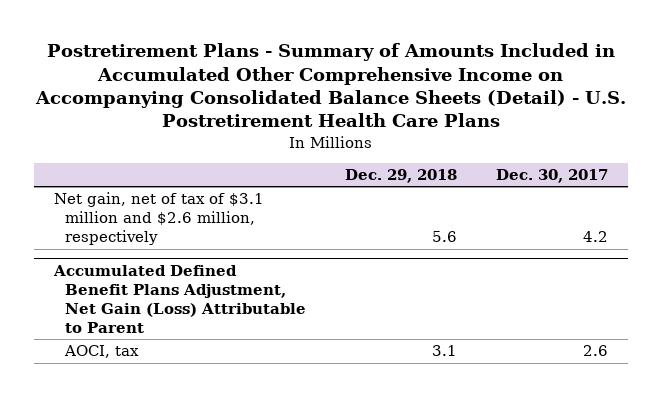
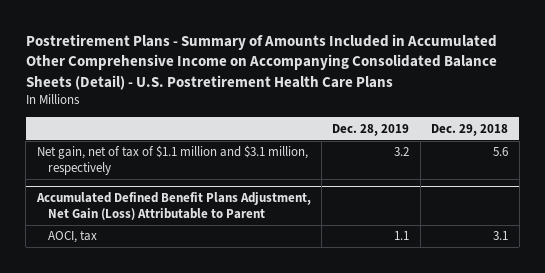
[496,168,609,183] Dec. 30, 2017 -> none
none -> [332,123,410,136] Dec. 28, 2019
[53,192,264,246] Net gain, net of tax of $3.1 million and $2.6 million, respectively -> [36,145,308,176] Net gain, net of tax of $1.1 million and $3.1 million, respectively

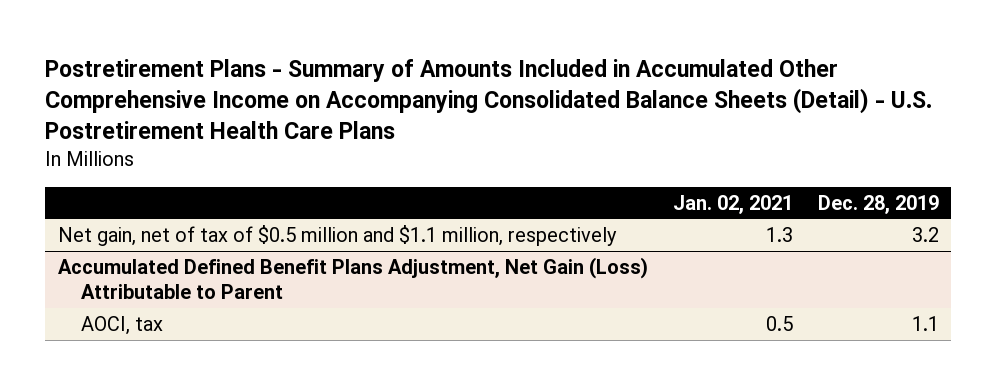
[431,123,509,136] Dec. 29, 2018 -> none
none -> [672,194,793,214] Jan. 02, 2021
[36,145,308,176] Net gain, net of tax of $1.1 million and $3.1 million, respectively -> [57,225,617,247] Net gain, net of tax of $0.5 million and $1.1 million, respectively

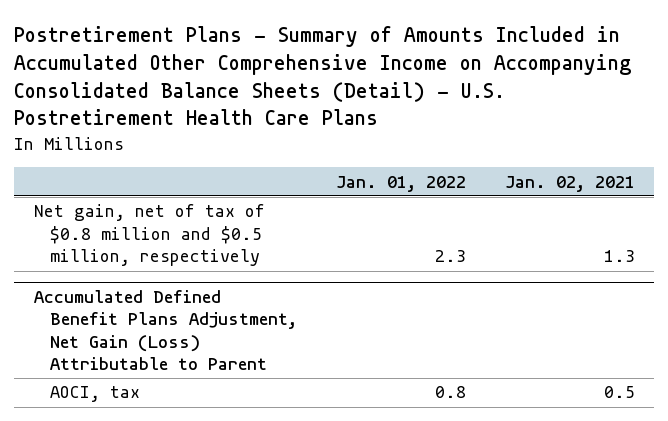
[817,194,939,214] Dec. 28, 2019 -> none
none -> [335,175,466,192] Jan. 01, 2022
[57,225,617,247] Net gain, net of tax of $0.5 million and $1.1 million, respectively -> [33,204,265,267] Net gain, net of tax of $0.8 million and $0.5 million, respectively

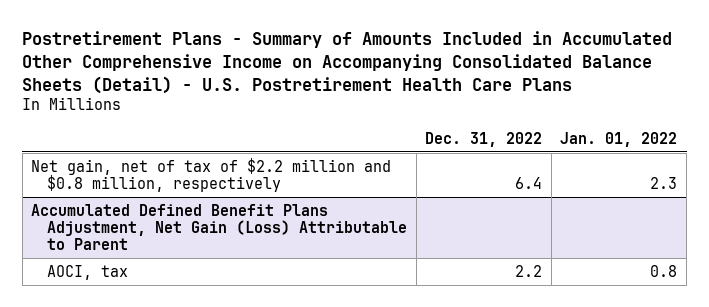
[504,175,635,192] Jan. 02, 2021 -> none
none -> [425,131,543,147] Dec. 31, 2022
[33,204,265,267] Net gain, net of tax of $0.8 million and $0.5 million, respectively -> [31,157,392,192] Net gain, net of tax of $2.2 million and $0.8 million, respectively

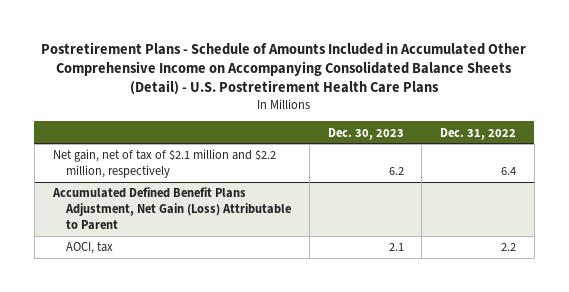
[22,31,673,94] Postretirement Plans - Summary of Amounts Included in Accumulated Other Comprehensive Income on Accompanying Consolidated Balance Sheets (Detail) - U.S. Postretirement Health Care Plans -> [41,41,527,96] Postretirement Plans - Schedule of Amounts Included in Accumulated Other Comprehensive Income on Accompanying Consolidated Balance Sheets (Detail) - U.S. Postretirement Health Care Plans
[560,131,678,147] Jan. 01, 2022 -> none
none -> [327,127,404,140] Dec. 30, 2023
[31,157,392,192] Net gain, net of tax of $2.2 million and $0.8 million, respectively -> [52,149,276,178] Net gain, net of tax of $2.1 million and $2.2 million, respectively

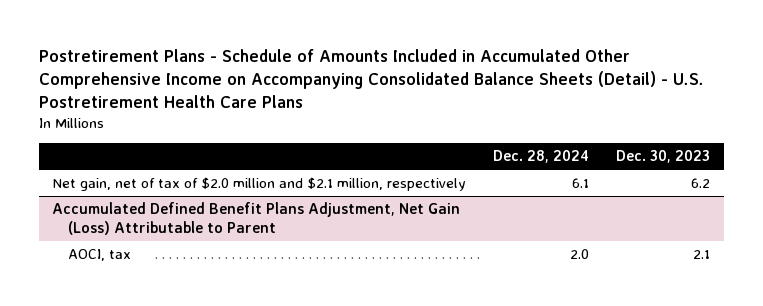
[440,127,517,140] Dec. 31, 2022 -> none
none -> [493,150,590,164] Dec. 28, 2024
[52,149,276,178] Net gain, net of tax of $2.1 million and $2.2 million, respectively -> [52,176,467,191] Net gain, net of tax of $2.0 million and $2.1 million, respectively

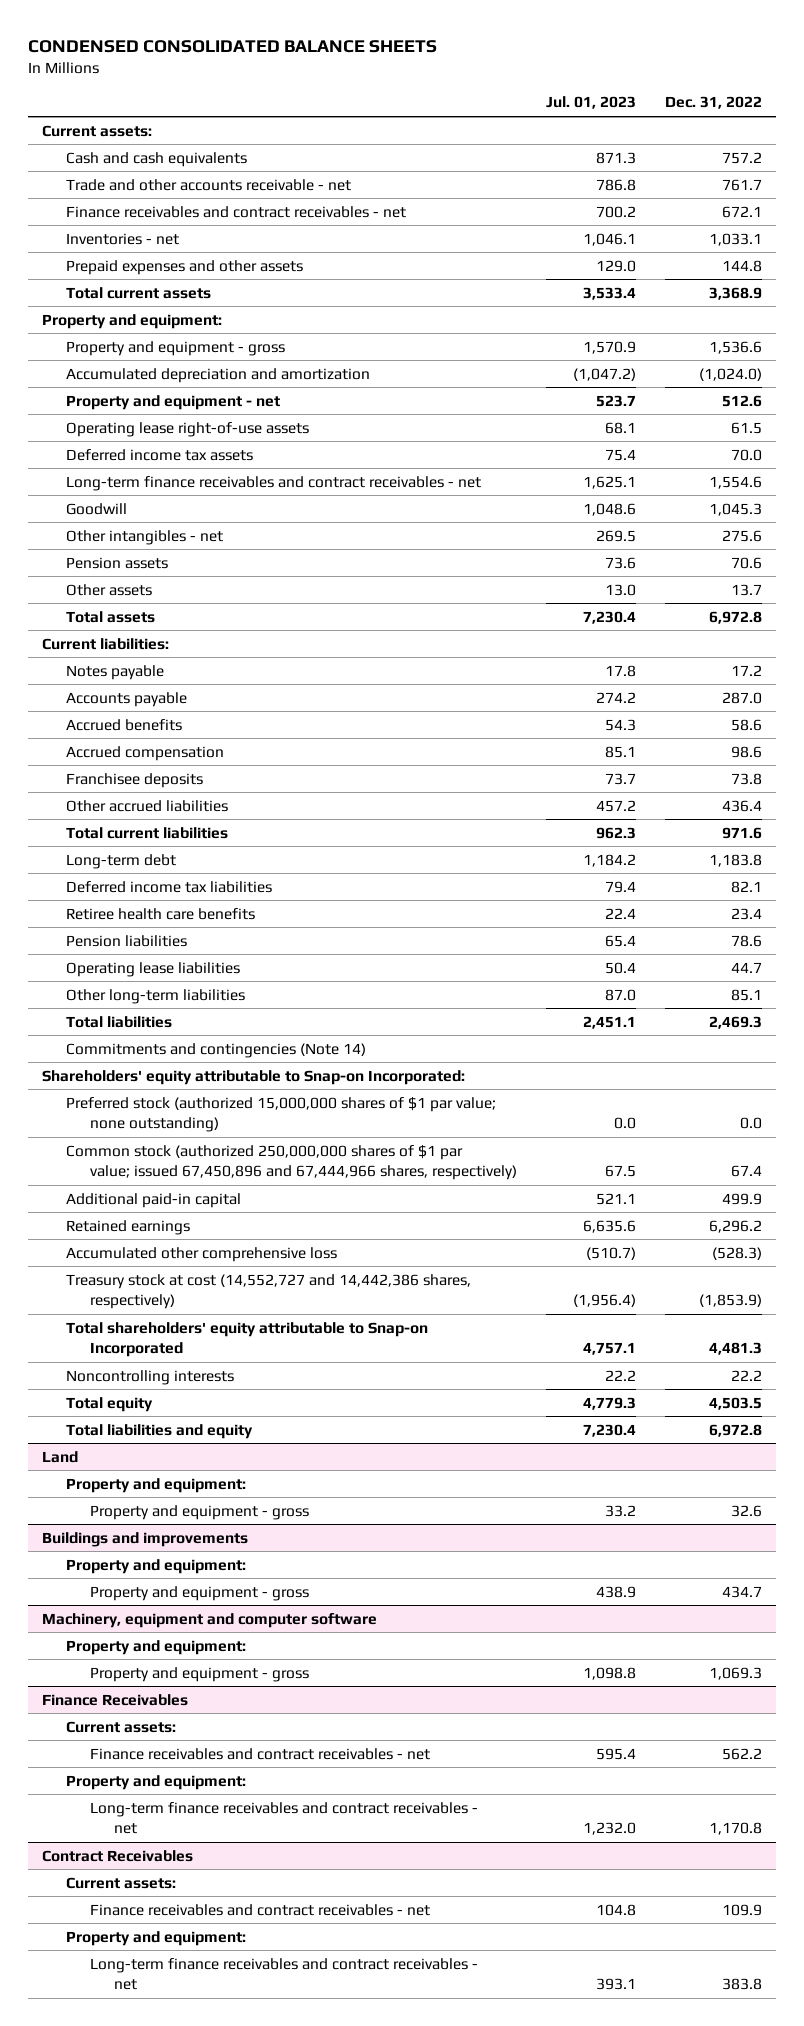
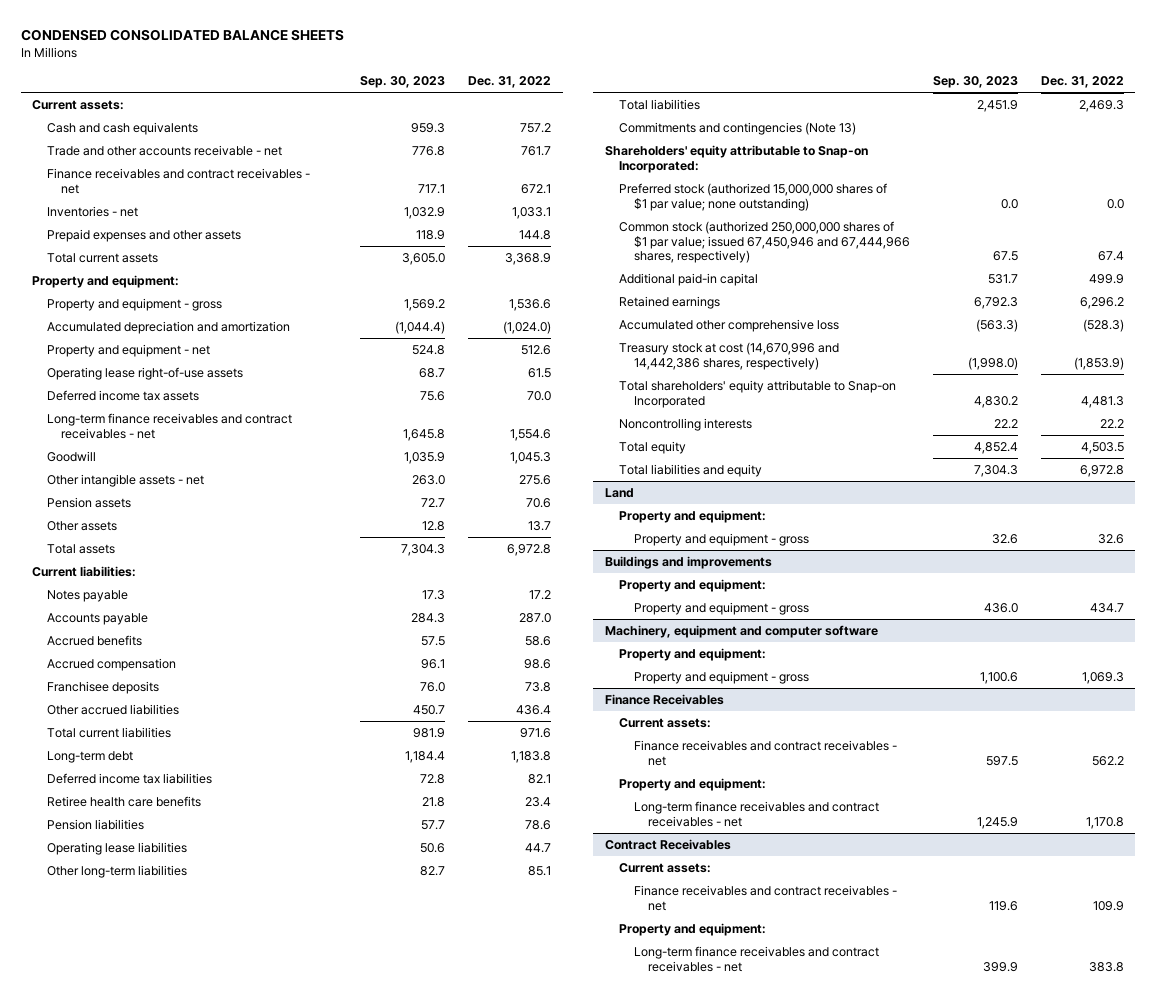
[545,96,636,110] Jul. 01, 2023 -> none
none -> [360,75,446,88] Sep. 30, 2023
[66,529,224,545] Other intangibles - net -> [46,474,204,488] Other intangible assets - net
[66,1042,367,1058] Commitments and contingencies (Note 14) -> [619,122,857,136] Commitments and contingencies (Note 13)
[66,1144,517,1180] Common stock (authorized 250,000,000 shares of $1 par value; issued 67,450,896 and 67,444,966 shares, respectively) -> [619,221,910,264] Common stock (authorized 250,000,000 shares of $1 par value; issued 67,450,946 and 67,444,966 shares, respectively)
[66,1273,472,1309] Treasury stock at cost (14,552,727 and 14,442,386 shares, respectively) -> [619,342,840,370] Treasury stock at cost (14,670,996 and 14,442,386 shares, respectively)

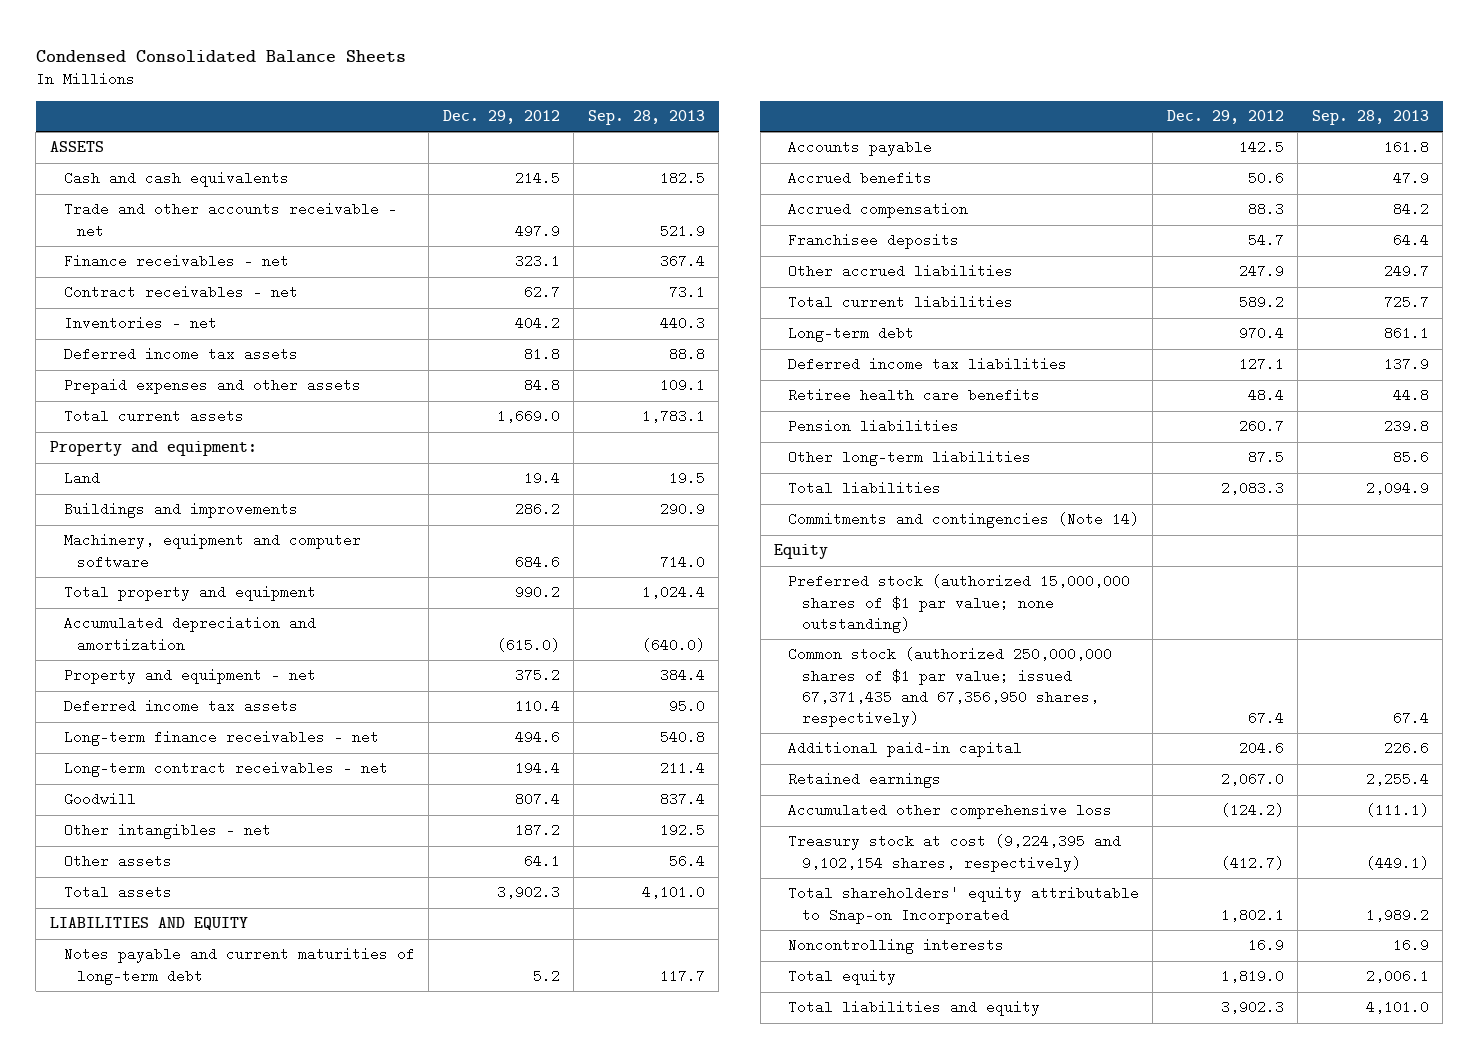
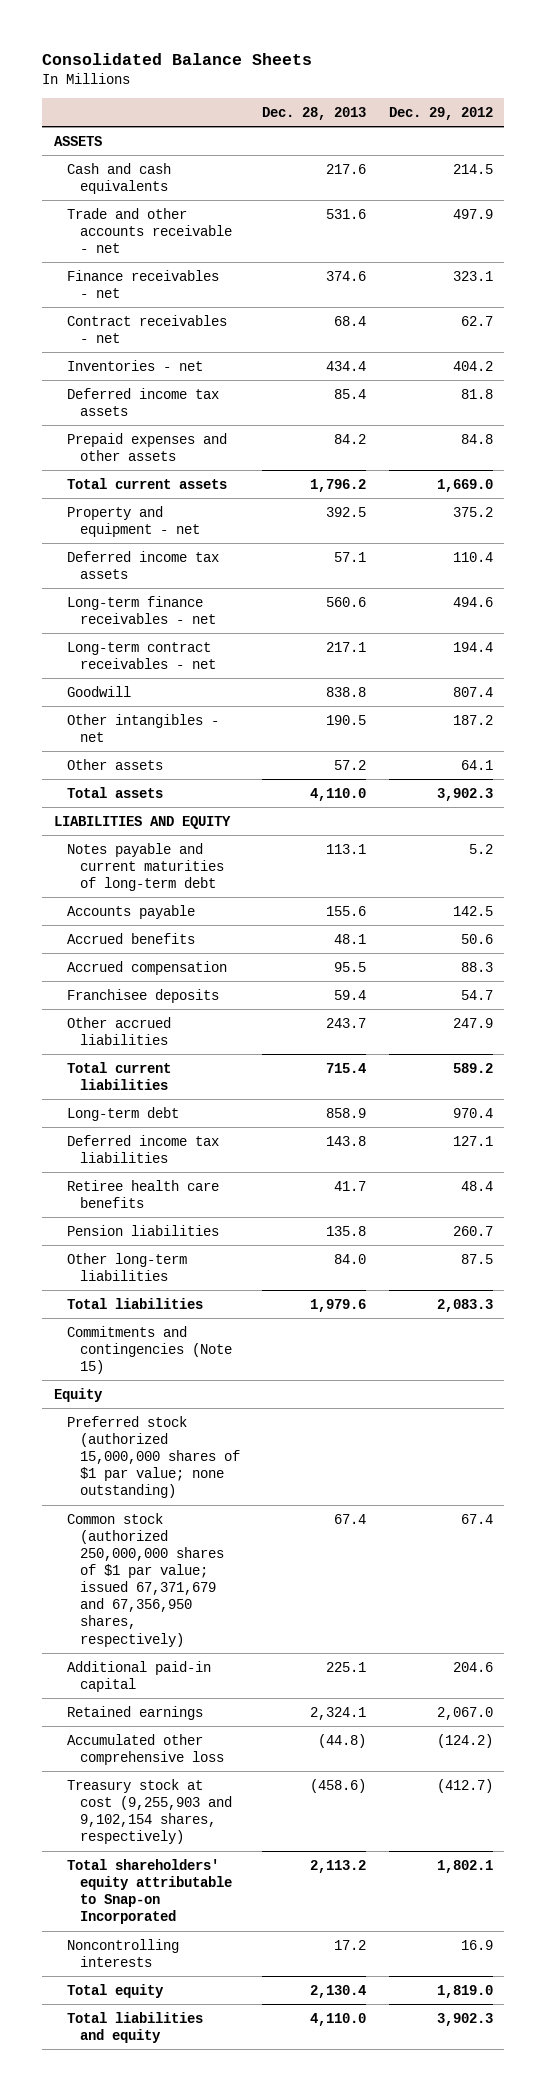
[35,49,406,63] Condensed Consolidated Balance Sheets -> [42,52,313,65] Consolidated Balance Sheets
[587,110,705,126] Sep. 28, 2013 -> none
none -> [262,106,367,120] Dec. 28, 2013
[49,441,257,457] Property and equipment: -> none
[63,471,100,486] Land -> none
[63,502,298,519] Buildings and improvements -> none
[63,533,361,569] Machinery, equipment and computer software -> none
[63,585,316,602] Total property and equipment -> none
[63,616,316,652] Accumulated depreciation and amortization -> none
[787,512,1139,529] Commitments and contingencies (Note 14) -> [66,1325,232,1375] Commitments and contingencies (Note 15)
[787,647,1112,728] Common stock (authorized 250,000,000 shares of $1 par value; issued 67,371,435 and 67,356,950 shares, respectively) -> [66,1512,224,1647] Common stock (authorized 250,000,000 shares of $1 par value; issued 67,371,679 and 67,356,950 shares, respectively)
[787,834,1121,872] Treasury stock at cost (9,224,395 and 9,102,154 shares, respectively) -> [66,1778,232,1845] Treasury stock at cost (9,255,903 and 9,102,154 shares, respectively)

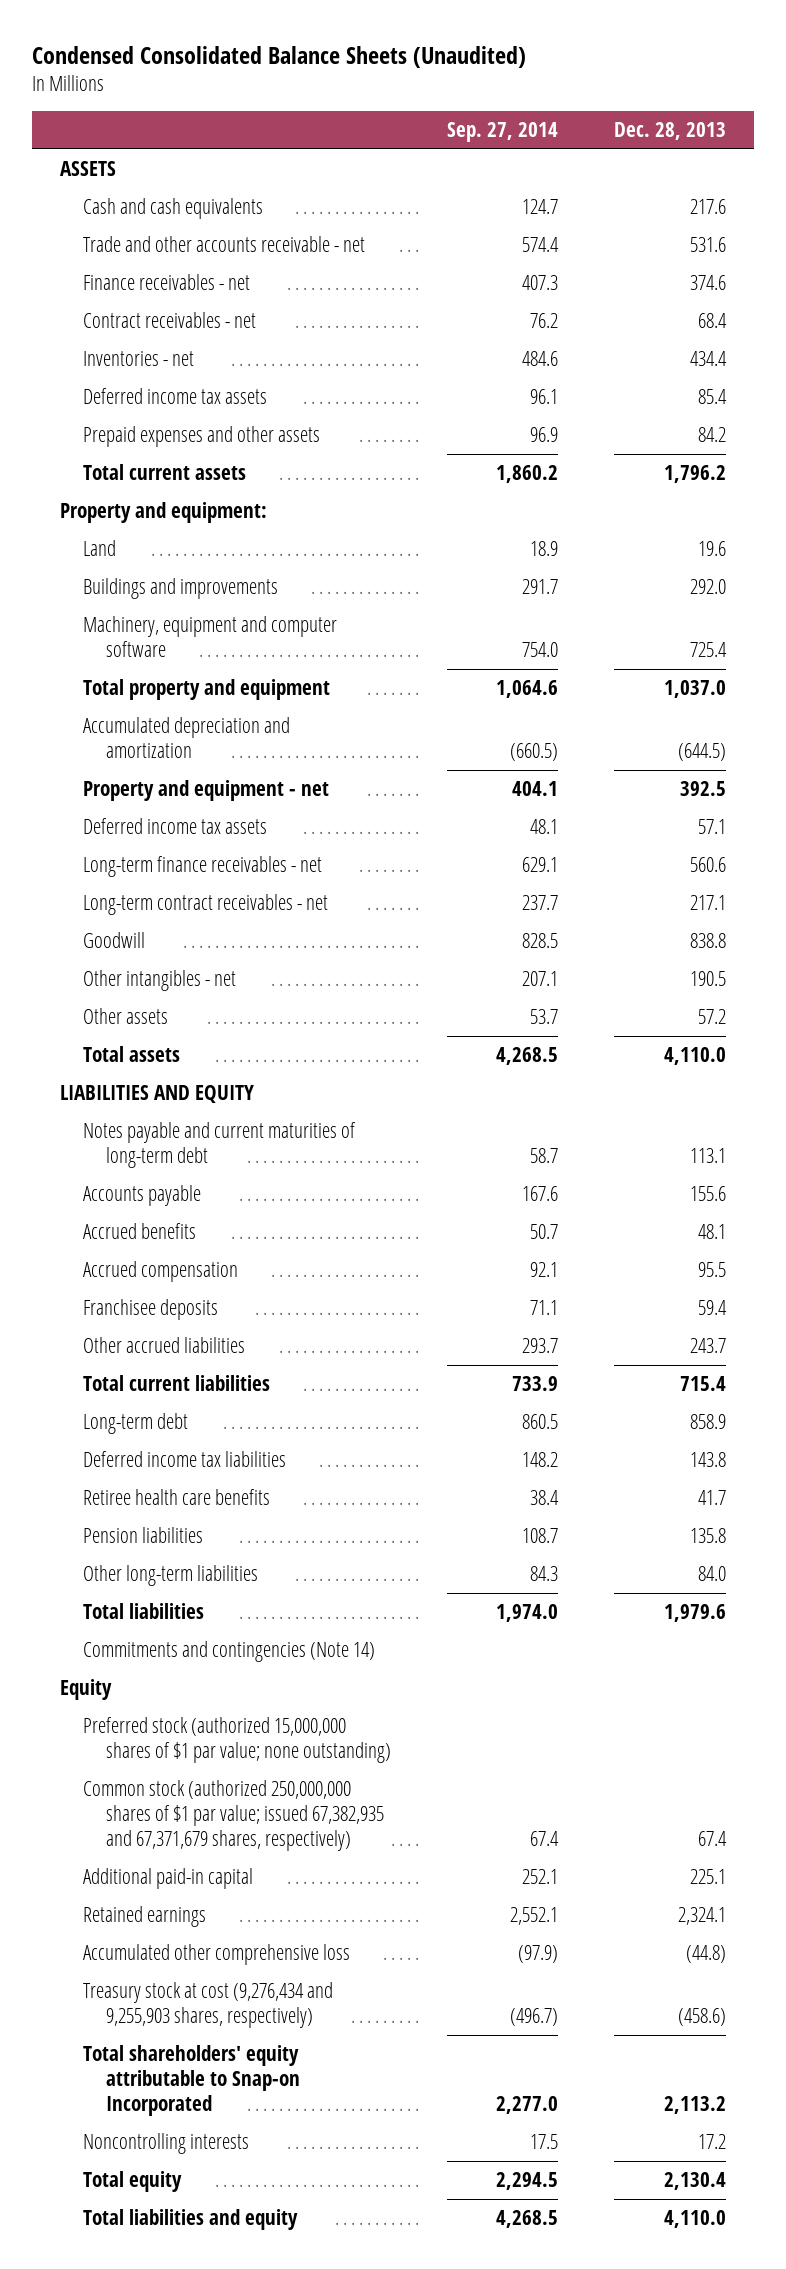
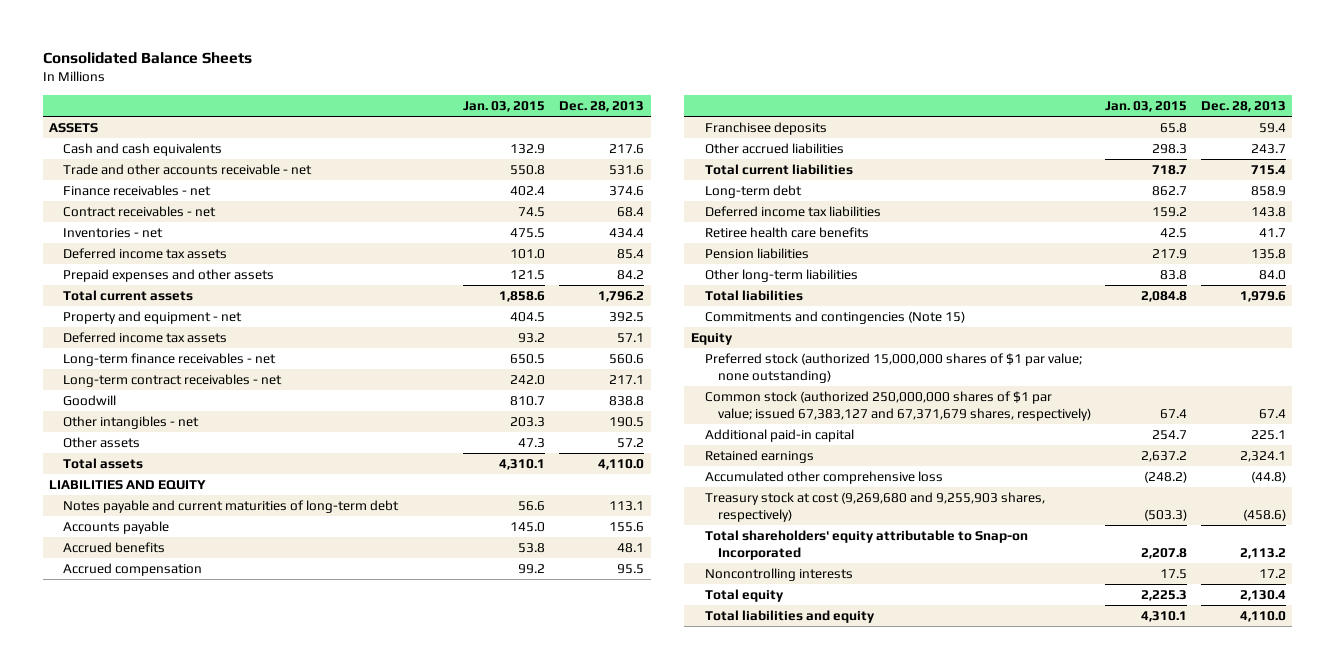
[32,45,527,68] Condensed Consolidated Balance Sheets (Unaudited) -> [42,52,252,65] Consolidated Balance Sheets
[447,122,559,143] Sep. 27, 2014 -> none
none -> [463,100,546,112] Jan. 03, 2015
[60,502,268,524] Property and equipment: -> none
[83,540,117,557] Land -> none
[83,578,279,600] Buildings and improvements -> none
[83,616,338,658] Machinery, equipment and computer software -> none
[83,679,331,701] Total property and equipment -> none
[83,717,291,759] Accumulated depreciation and amortization -> none
[83,1641,376,1663] Commitments and contingencies (Note 14) -> [704,311,965,325] Commitments and contingencies (Note 15)
[83,1780,385,1852] Common stock (authorized 250,000,000 shares of $1 par value; issued 67,382,935 and 67,371,679 shares, respectively) -> [704,391,1091,421] Common stock (authorized 250,000,000 shares of $1 par value; issued 67,383,127 and 67,371,679 shares, respectively)
[83,1982,334,2029] Treasury stock at cost (9,276,434 and 9,255,903 shares, respectively) -> [704,492,1045,522] Treasury stock at cost (9,269,680 and 9,255,903 shares, respectively)

